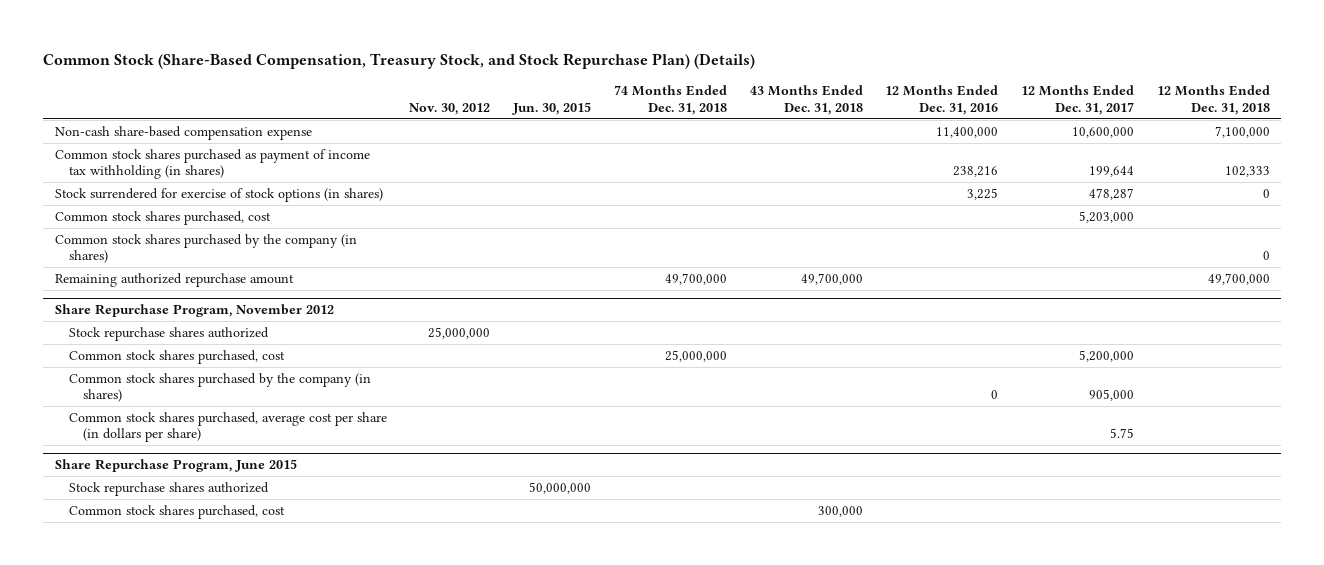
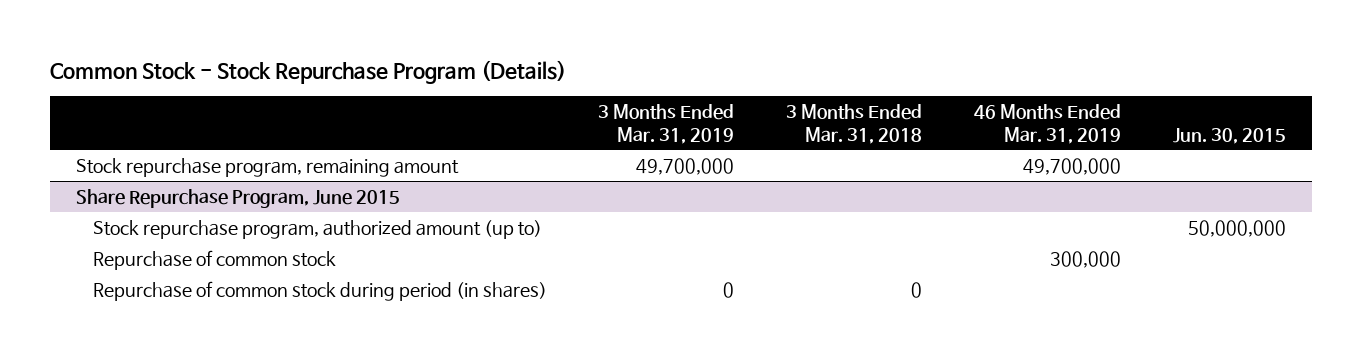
[43,53,756,70] Common Stock (Share-Based Compensation, Treasury Stock, and Stock Repurchase Plan) (Details) -> [49,60,566,85] Common Stock - Stock Repurchase Program (Details)
[409,102,491,115] Nov. 30, 2012 -> none
[613,85,727,115] 74 Months Ended Dec. 31, 2018 -> none
[749,85,863,115] 43 Months Ended Dec. 31, 2018 -> none
[885,85,999,115] 12 Months Ended Dec. 31, 2016 -> none
[1021,85,1135,115] 12 Months Ended Dec. 31, 2017 -> none
[1156,85,1270,115] 12 Months Ended Dec. 31, 2018 -> none
none -> [598,104,735,144] 3 Months Ended Mar. 31, 2019
none -> [786,104,923,144] 3 Months Ended Mar. 31, 2018
none -> [974,104,1122,144] 46 Months Ended Mar. 31, 2019
[54,126,312,141] Non-cash share-based compensation expense -> none
[54,149,370,180] Common stock shares purchased as payment of income tax withholding (in shares) -> none
[54,188,383,203] Stock surrendered for exercise of stock options (in shares) -> none
[54,211,271,226] Common stock shares purchased, cost -> none
[54,234,357,264] Common stock shares purchased by the company (in shares) -> none
[54,304,334,318] Share Repurchase Program, November 2012 -> none
[68,327,269,342] Stock repurchase shares authorized -> none
[68,350,285,365] Common stock shares purchased, cost -> none
[68,373,371,403] Common stock shares purchased by the company (in shares) -> none
[68,412,387,443] Common stock shares purchased, average cost per share (in dollars per share) -> none
[54,273,294,288] Remaining authorized repurchase amount -> [75,157,459,177] Stock repurchase program, remaining amount
[68,482,269,497] Stock repurchase shares authorized -> [92,219,542,239] Stock repurchase program, authorized amount (up to)
[68,505,285,520] Common stock shares purchased, cost -> [92,249,336,270] Repurchase of common stock
none -> [92,280,547,301] Repurchase of common stock during period (in shares)

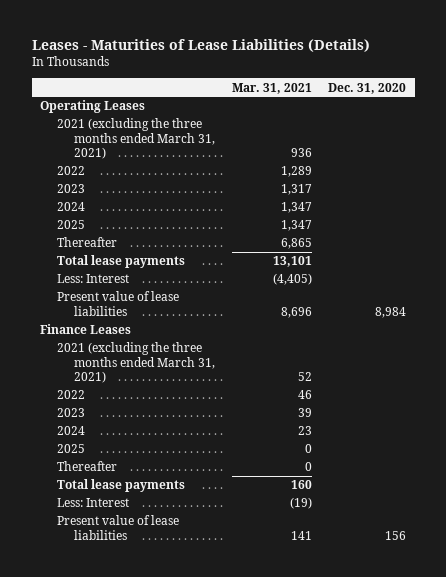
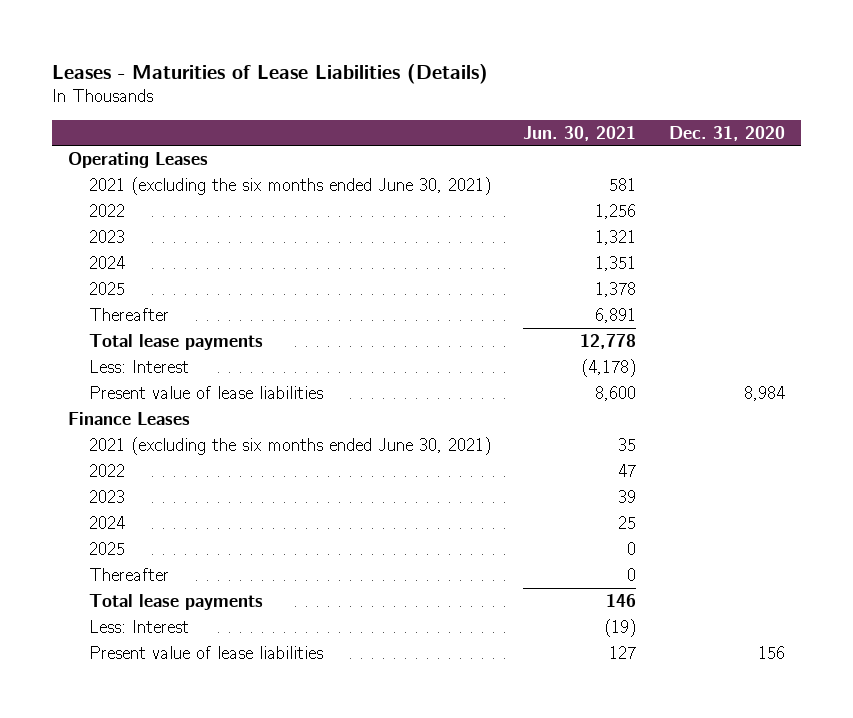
[231,82,312,94] Mar. 31, 2021 -> none
none -> [523,125,637,141] Jun. 30, 2021
[56,118,215,160] 2021 (excluding the three months ended March 31, 2021) -> [89,176,492,195] 2021 (excluding the six months ended June 30, 2021)
[56,342,215,384] 2021 (excluding the three months ended March 31, 2021) -> [89,436,492,455] 2021 (excluding the six months ended June 30, 2021)

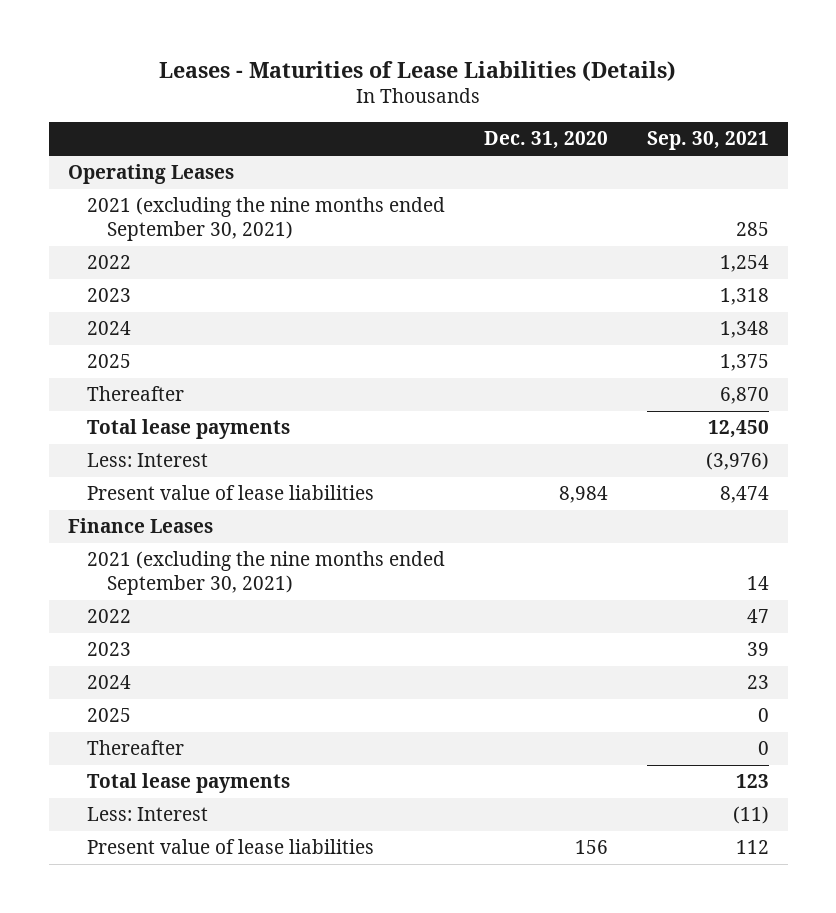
[523,125,637,141] Jun. 30, 2021 -> none
none -> [646,131,769,151] Sep. 30, 2021
[89,176,492,195] 2021 (excluding the six months ended June 30, 2021) -> [87,197,446,242] 2021 (excluding the nine months ended September 30, 2021)
[89,436,492,455] 2021 (excluding the six months ended June 30, 2021) -> [87,551,446,596] 2021 (excluding the nine months ended September 30, 2021)

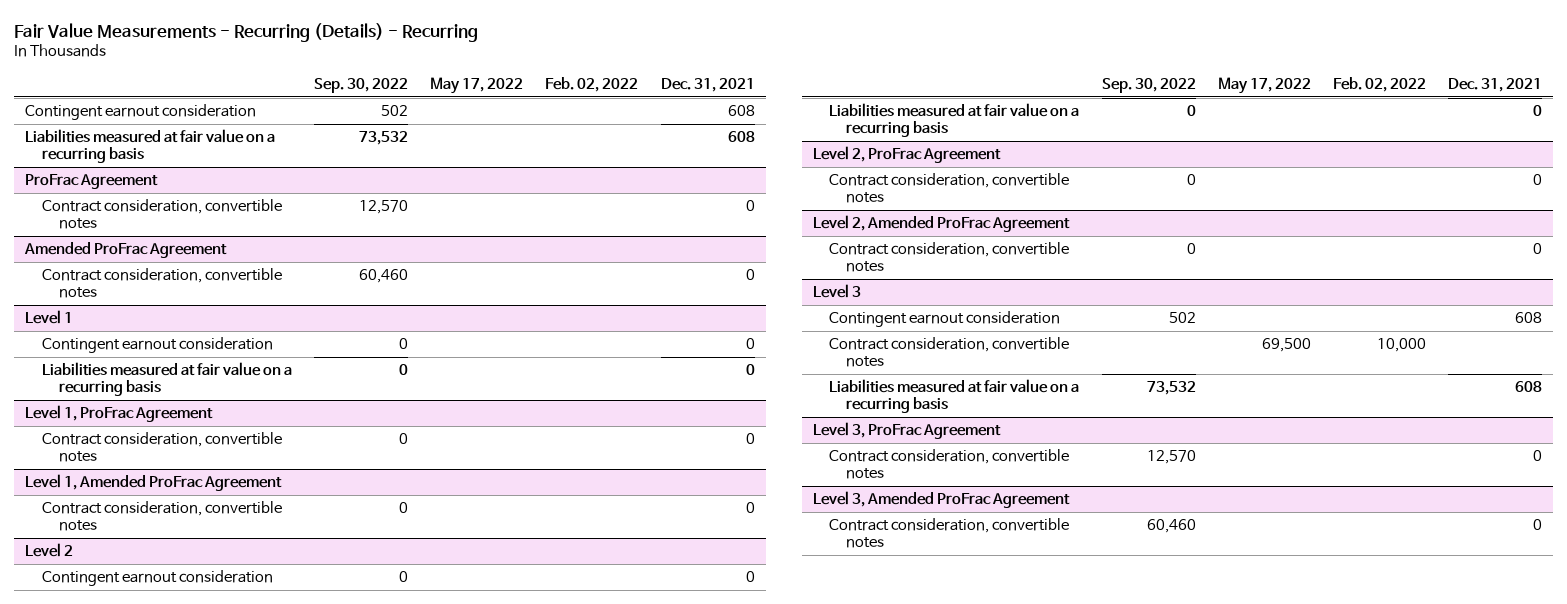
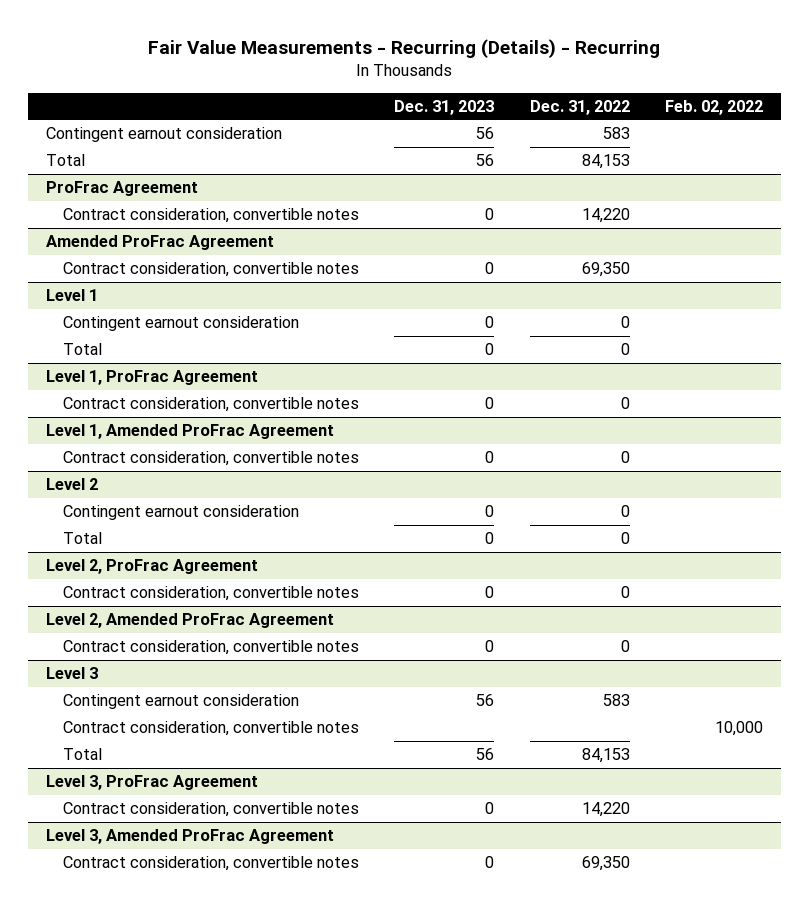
[314,77,409,93] Sep. 30, 2022 -> none
[430,76,524,94] May 17, 2022 -> none
[660,77,755,92] Dec. 31, 2021 -> none
none -> [394,99,495,115] Dec. 31, 2023
none -> [529,99,630,115] Dec. 31, 2022
[25,129,276,164] Liabilities measured at fair value on a recurring basis -> [45,154,85,167] Total
[41,362,292,397] Liabilities measured at fair value on a recurring basis -> [63,343,103,356] Total
[829,103,1080,138] Liabilities measured at fair value on a recurring basis -> [63,532,103,545] Total
[829,379,1080,414] Liabilities measured at fair value on a recurring basis -> [63,748,103,761] Total

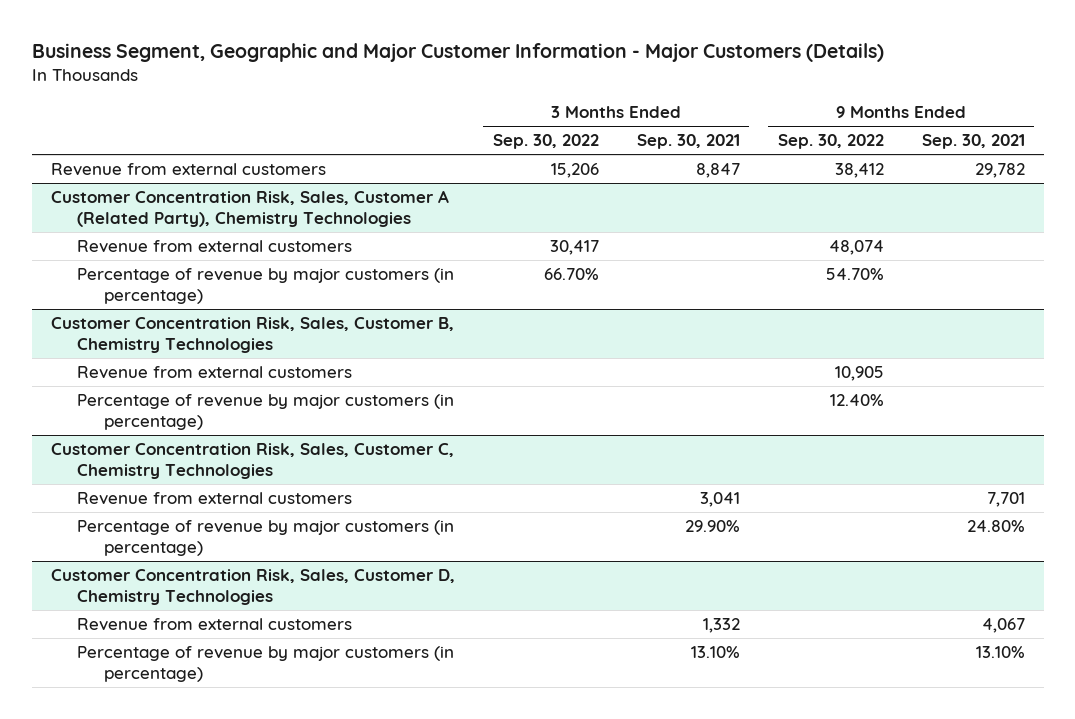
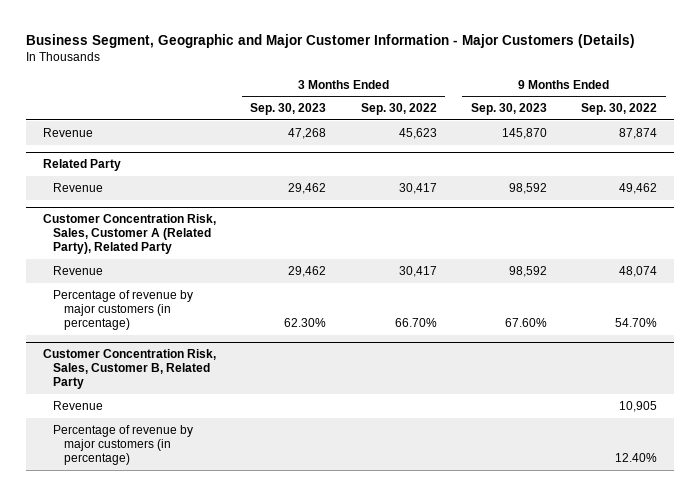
[636,134,740,150] Sep. 30, 2021 -> none
[921,134,1025,150] Sep. 30, 2021 -> none
none -> [250,103,327,116] Sep. 30, 2023
none -> [470,103,547,116] Sep. 30, 2023
[50,163,326,177] Revenue from external customers -> [43,127,94,137] Revenue
[550,163,599,179] 15,206 -> [398,127,437,139] 45,623
[834,163,884,179] 38,412 -> [619,127,658,139] 87,874
none -> [43,159,122,172] Related Party
none -> [53,182,104,192] Revenue
[50,190,449,228] Customer Concentration Risk, Sales, Customer A (Related Party), Chemistry Technologies -> [43,214,217,255] Customer Concentration Risk, Sales, Customer A (Related Party), Related Party
[77,240,353,254] Revenue from external customers -> [53,265,104,275] Revenue
[50,317,454,354] Customer Concentration Risk, Sales, Customer B, Chemistry Technologies -> [43,349,217,390] Customer Concentration Risk, Sales, Customer B, Related Party
[77,366,353,380] Revenue from external customers -> [53,400,104,410] Revenue
[50,443,454,480] Customer Concentration Risk, Sales, Customer C, Chemistry Technologies -> none
[77,492,353,506] Revenue from external customers -> none
[77,520,455,557] Percentage of revenue by major customers (in percentage) -> none
[50,569,455,606] Customer Concentration Risk, Sales, Customer D, Chemistry Technologies -> none
[77,618,353,632] Revenue from external customers -> none
[77,646,455,683] Percentage of revenue by major customers (in percentage) -> none

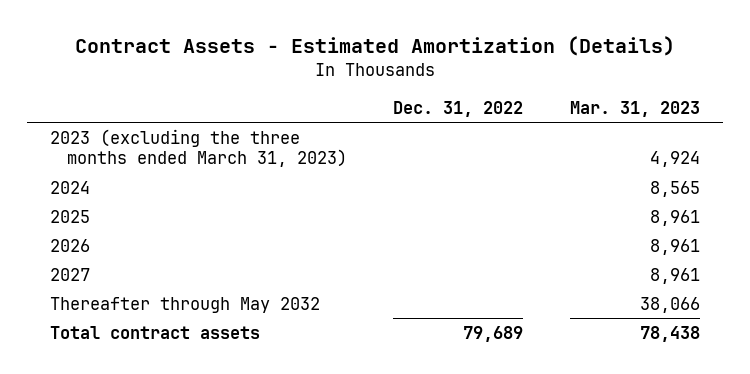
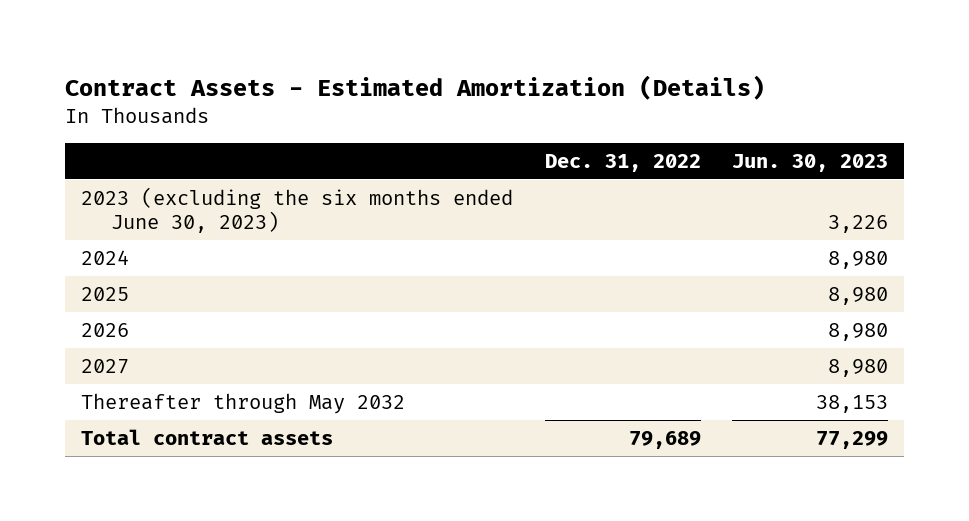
[569,100,700,117] Mar. 31, 2023 -> none
none -> [732,154,889,173] Jun. 30, 2023
[50,128,348,168] 2023 (excluding the three months ended March 31, 2023) -> [80,186,513,234] 2023 (excluding the six months ended June 30, 2023)

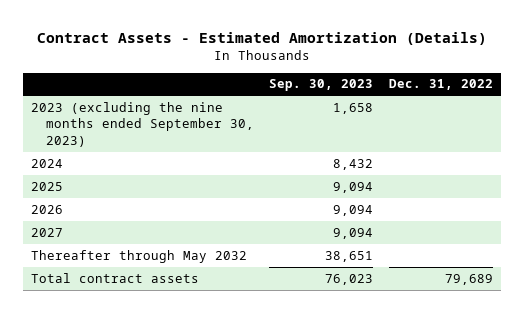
[732,154,889,173] Jun. 30, 2023 -> none
none -> [269,79,374,92] Sep. 30, 2023
[80,186,513,234] 2023 (excluding the six months ended June 30, 2023) -> [30,101,254,147] 2023 (excluding the nine months ended September 30, 2023)

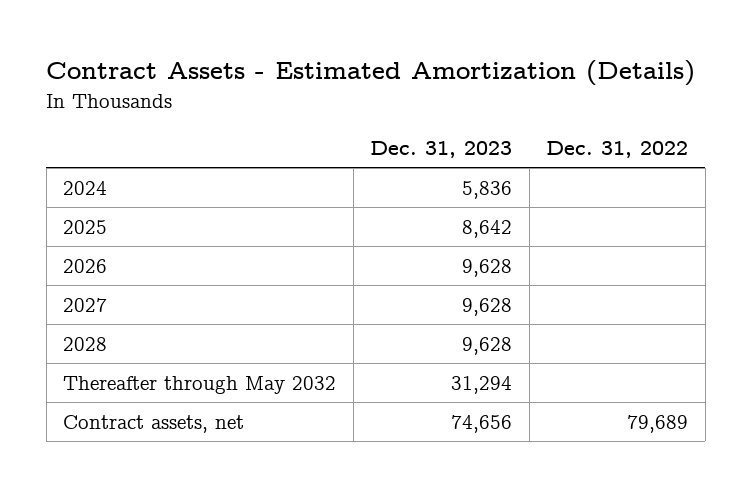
[269,79,374,92] Sep. 30, 2023 -> none
none -> [370,141,513,159] Dec. 31, 2023
[30,101,254,147] 2023 (excluding the nine months ended September 30, 2023) -> none
none -> [63,336,108,351] 2028
[30,272,199,283] Total contract assets -> [63,414,245,433] Contract assets, net

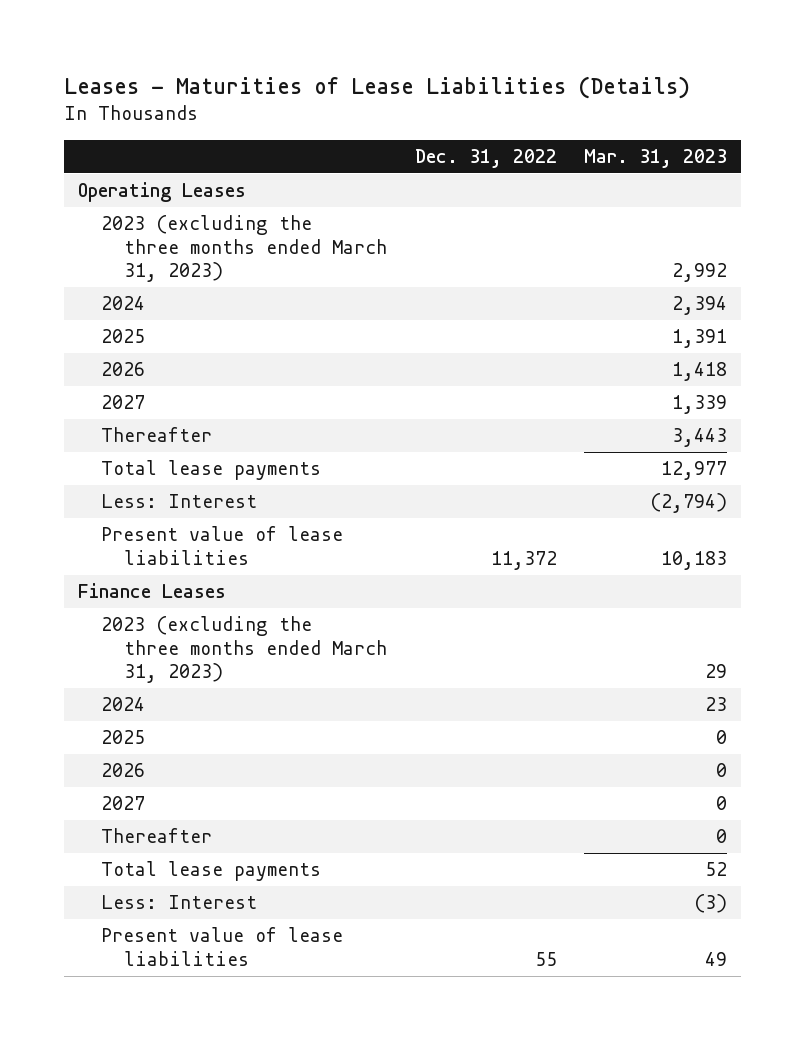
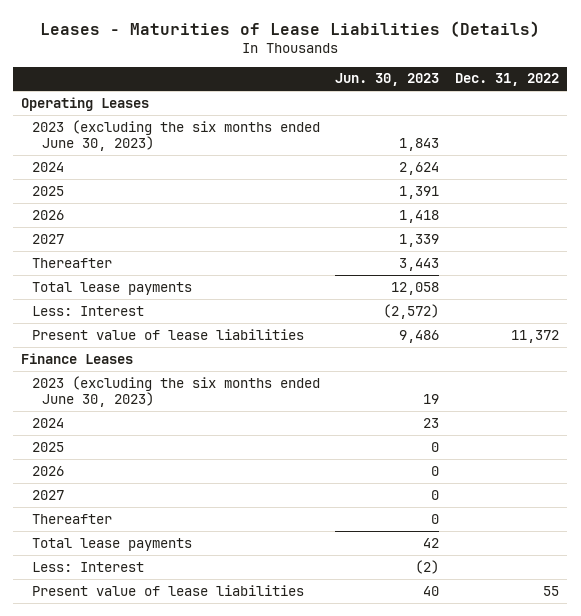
[584,148,728,168] Mar. 31, 2023 -> none
none -> [335,73,440,87] Jun. 30, 2023
[101,215,388,283] 2023 (excluding the three months ended March 31, 2023) -> [31,119,320,152] 2023 (excluding the six months ended June 30, 2023)
[101,616,388,684] 2023 (excluding the three months ended March 31, 2023) -> [31,375,320,408] 2023 (excluding the six months ended June 30, 2023)

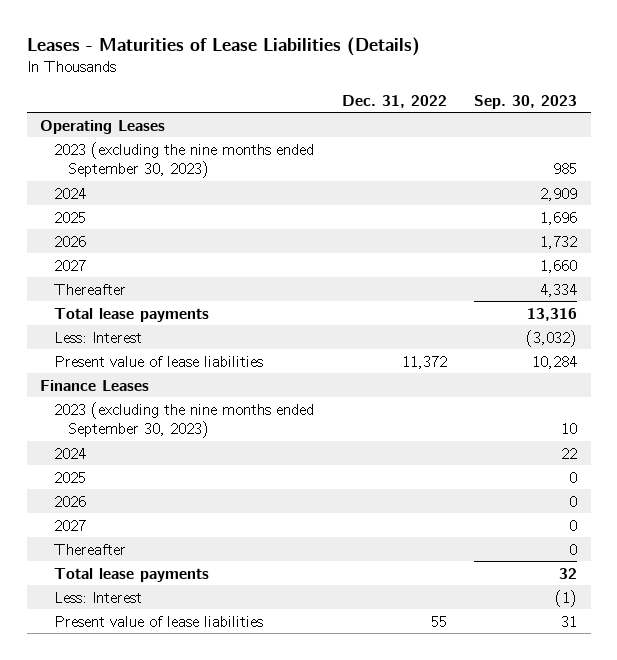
[335,73,440,87] Jun. 30, 2023 -> none
none -> [473,94,577,109] Sep. 30, 2023
[31,119,320,152] 2023 (excluding the six months ended June 30, 2023) -> [54,141,315,179] 2023 (excluding the nine months ended September 30, 2023)
[31,375,320,408] 2023 (excluding the six months ended June 30, 2023) -> [54,401,315,439] 2023 (excluding the nine months ended September 30, 2023)

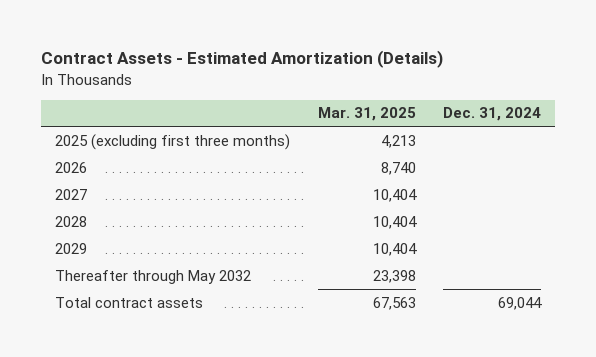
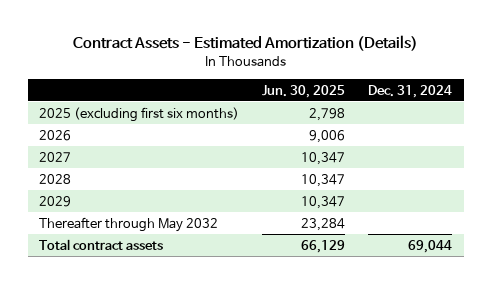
[317,107,416,122] Mar. 31, 2025 -> none
none -> [262,84,346,98] Jun. 30, 2025
[54,133,290,150] 2025 (excluding first three months) -> [39,106,240,122] 2025 (excluding first six months)

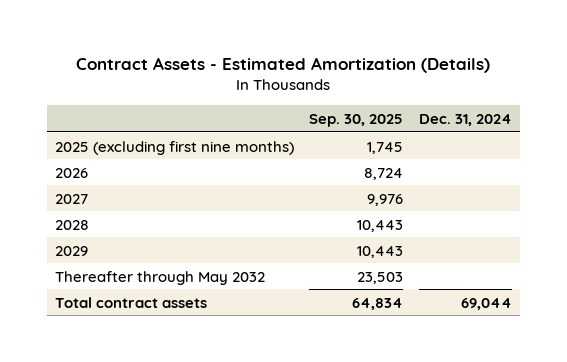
[262,84,346,98] Jun. 30, 2025 -> none
none -> [309,113,404,127] Sep. 30, 2025
[39,106,240,122] 2025 (excluding first six months) -> [54,140,294,155] 2025 (excluding first nine months)

